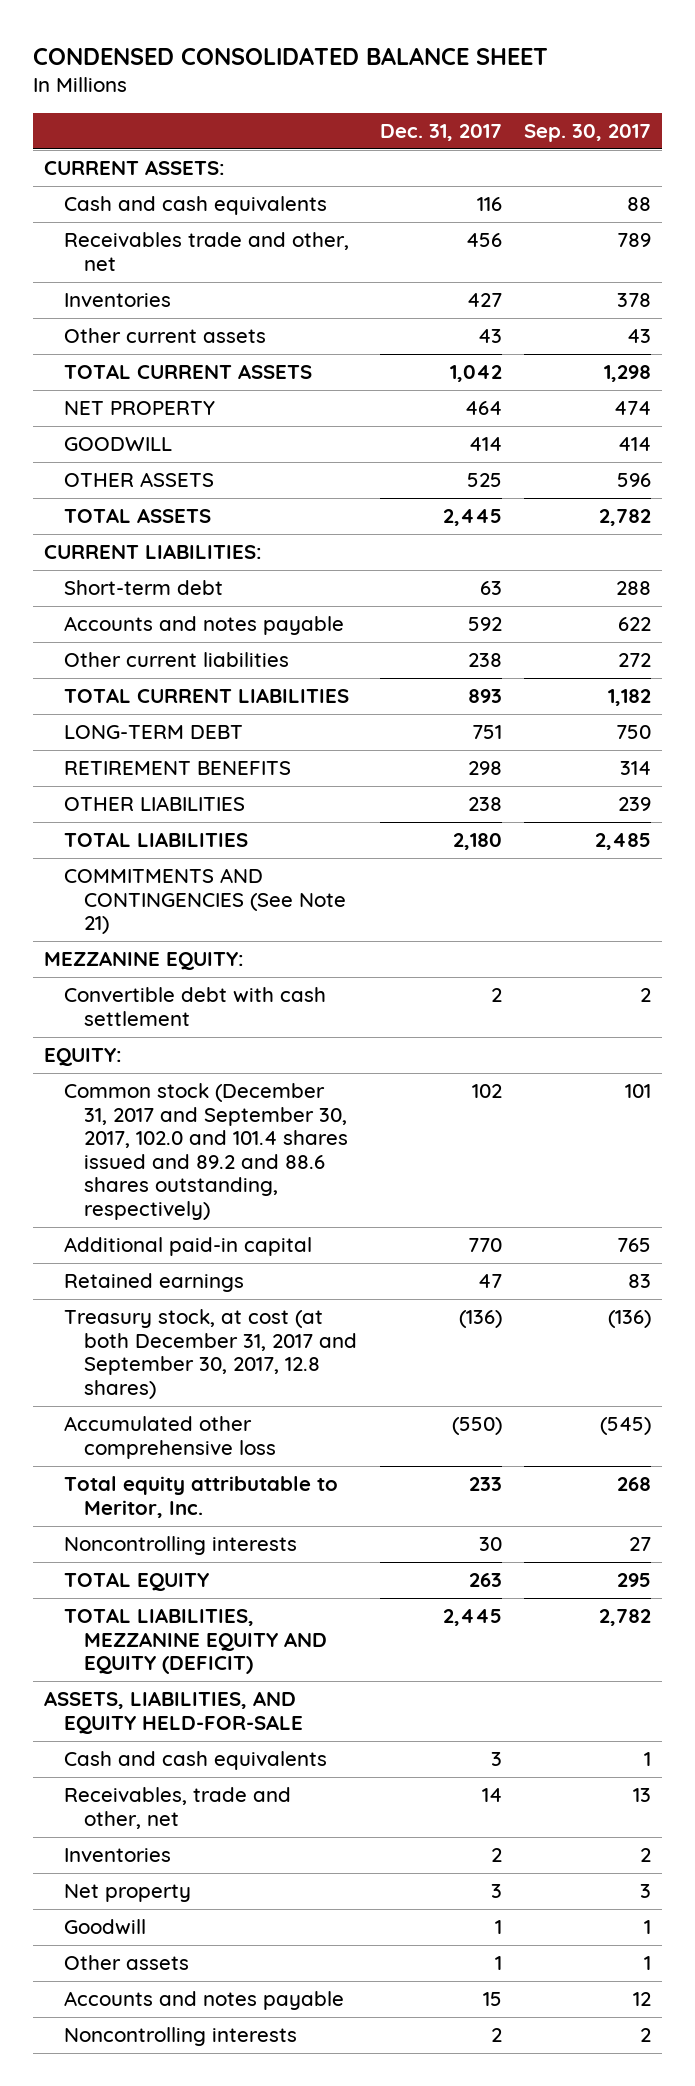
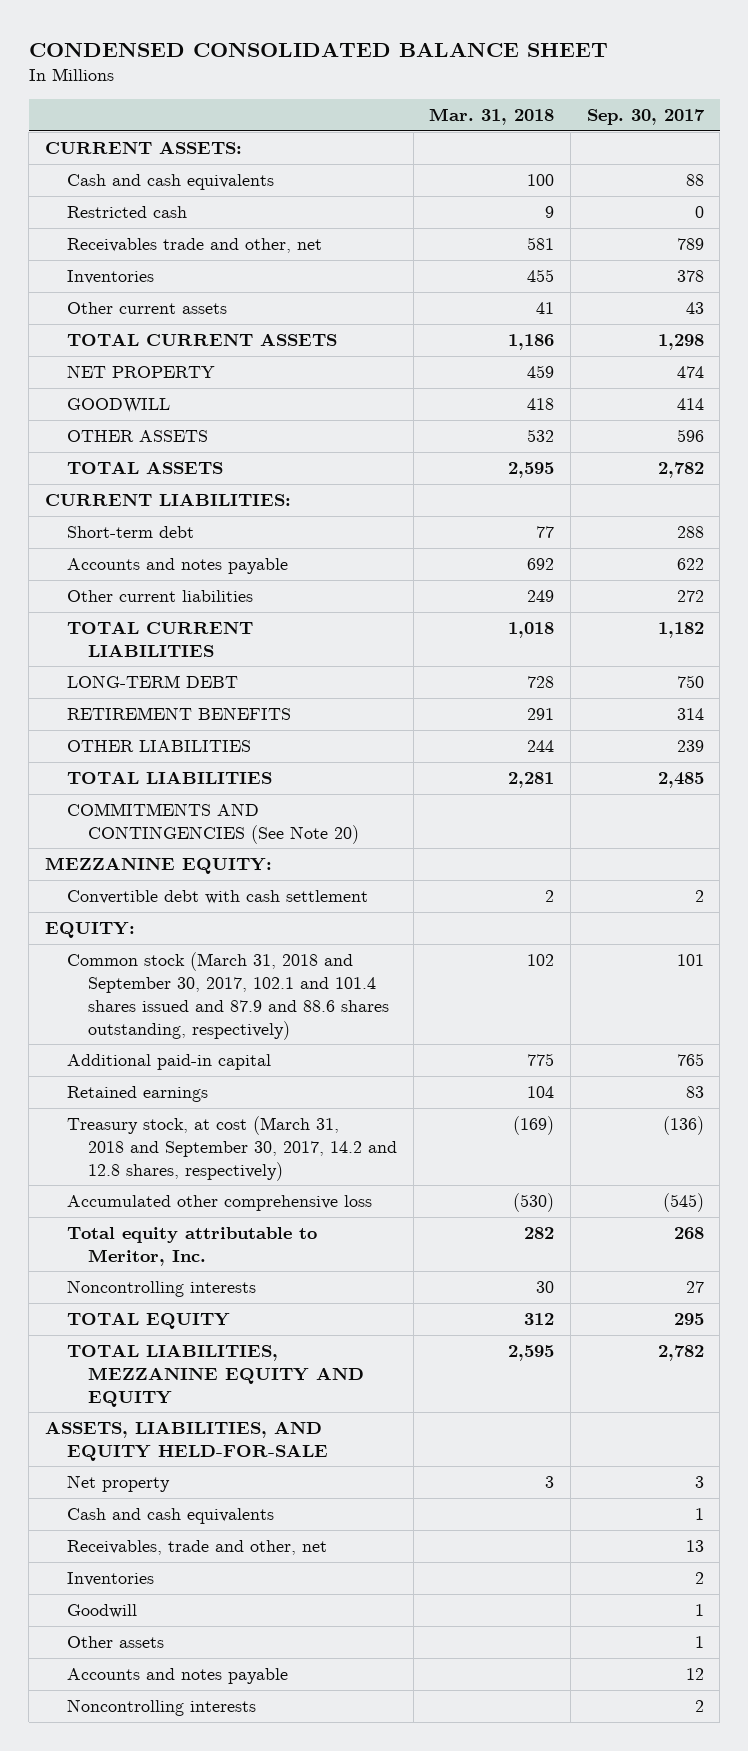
[379,123,502,141] Dec. 31, 2017 -> none
none -> [429,108,555,126] Mar. 31, 2018
none -> [66,206,187,219] Restricted cash
[64,868,347,935] COMMITMENTS AND CONTINGENCIES (See Note 21) -> [66,803,360,844] COMMITMENTS AND CONTINGENCIES (See Note 20)
[64,1083,349,1221] Common stock (December 31, 2017 and September 30, 2017, 102.0 and 101.4 shares issued and 89.2 and 88.6 shares outstanding, respectively) -> [66,952,390,1040] Common stock (March 31, 2018 and September 30, 2017, 102.1 and 101.4 shares issued and 87.9 and 88.6 shares outstanding, respectively)
[64,1309,358,1399] Treasury stock, at cost (at both December 31, 2017 and September 30, 2017, 12.8 shares) -> [66,1116,398,1181] Treasury stock, at cost (March 31, 2018 and September 30, 2017, 14.2 and 12.8 shares, respectively)
[64,1608,328,1675] TOTAL LIABILITIES, MEZZANINE EQUITY AND EQUITY (DEFICIT) -> [66,1344,365,1407] TOTAL LIABILITIES, MEZZANINE EQUITY AND EQUITY
[64,1884,192,1903] Net property -> [66,1475,170,1493] Net property

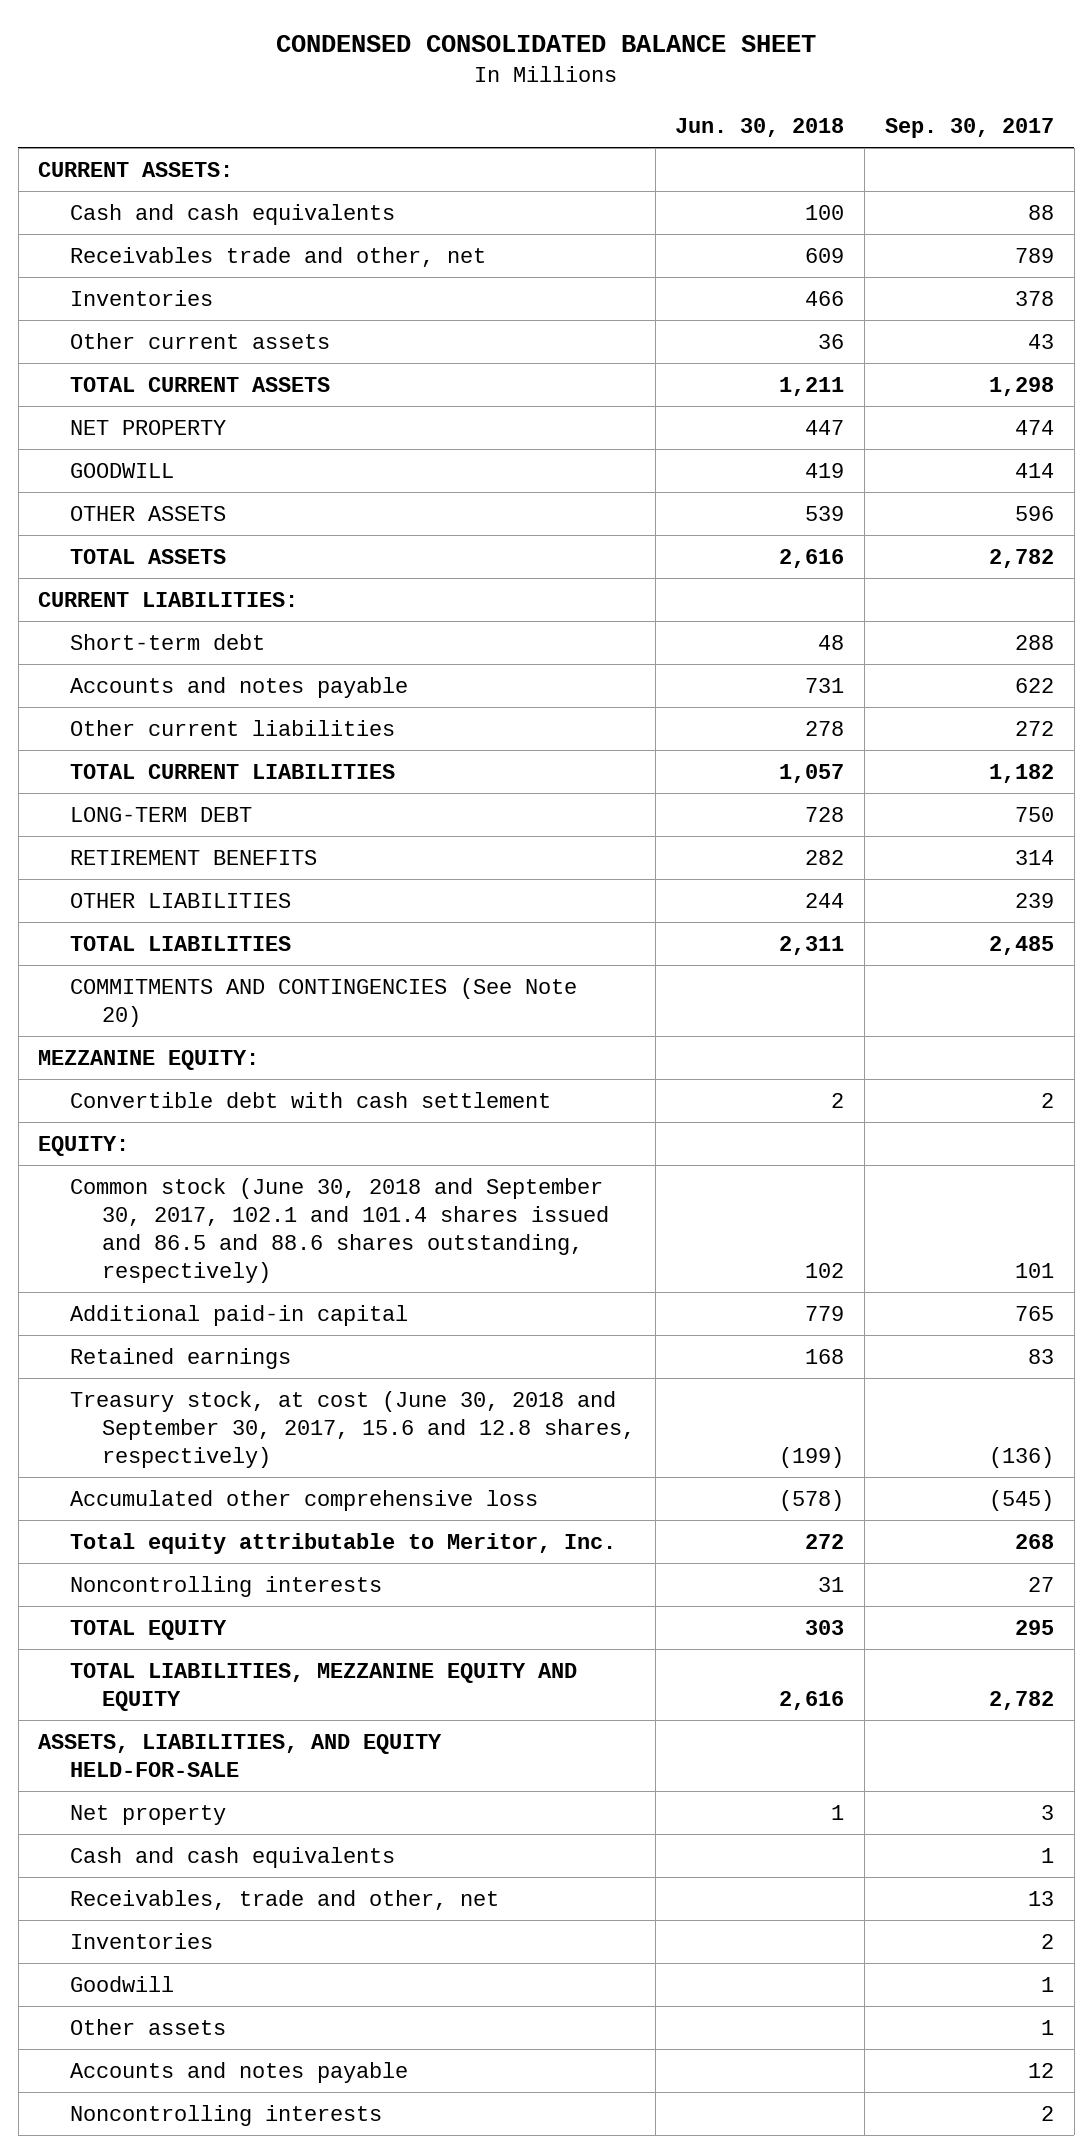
[429,108,555,126] Mar. 31, 2018 -> none
none -> [675,118,845,138] Jun. 30, 2018
[66,206,187,219] Restricted cash -> none
[66,952,390,1040] Common stock (March 31, 2018 and September 30, 2017, 102.1 and 101.4 shares issued and 87.9 and 88.6 shares outstanding, respectively) -> [70,1177,609,1284] Common stock (June 30, 2018 and September 30, 2017, 102.1 and 101.4 shares issued and 86.5 and 88.6 shares outstanding, respectively)
[66,1116,398,1181] Treasury stock, at cost (March 31, 2018 and September 30, 2017, 14.2 and 12.8 shares, respectively) -> [70,1390,635,1469] Treasury stock, at cost (June 30, 2018 and September 30, 2017, 15.6 and 12.8 shares, respectively)

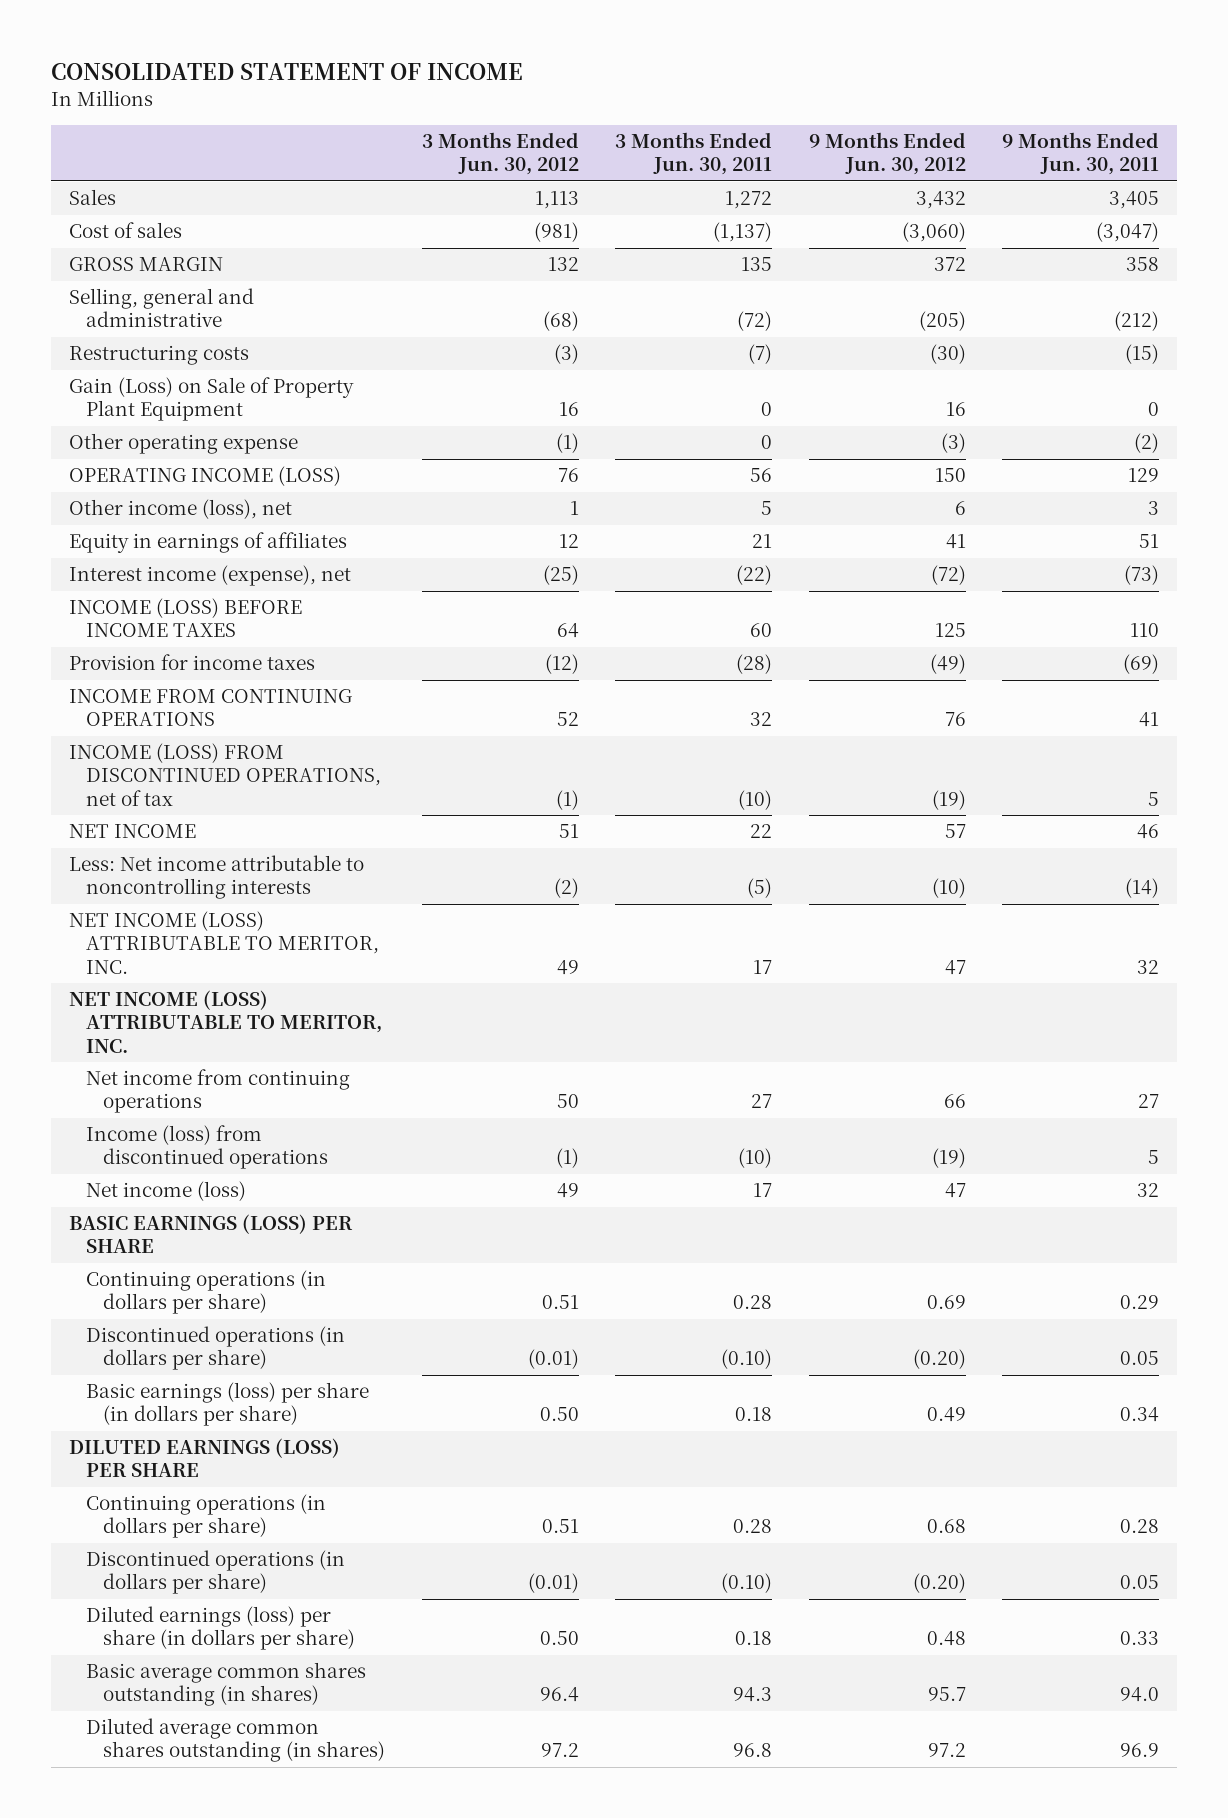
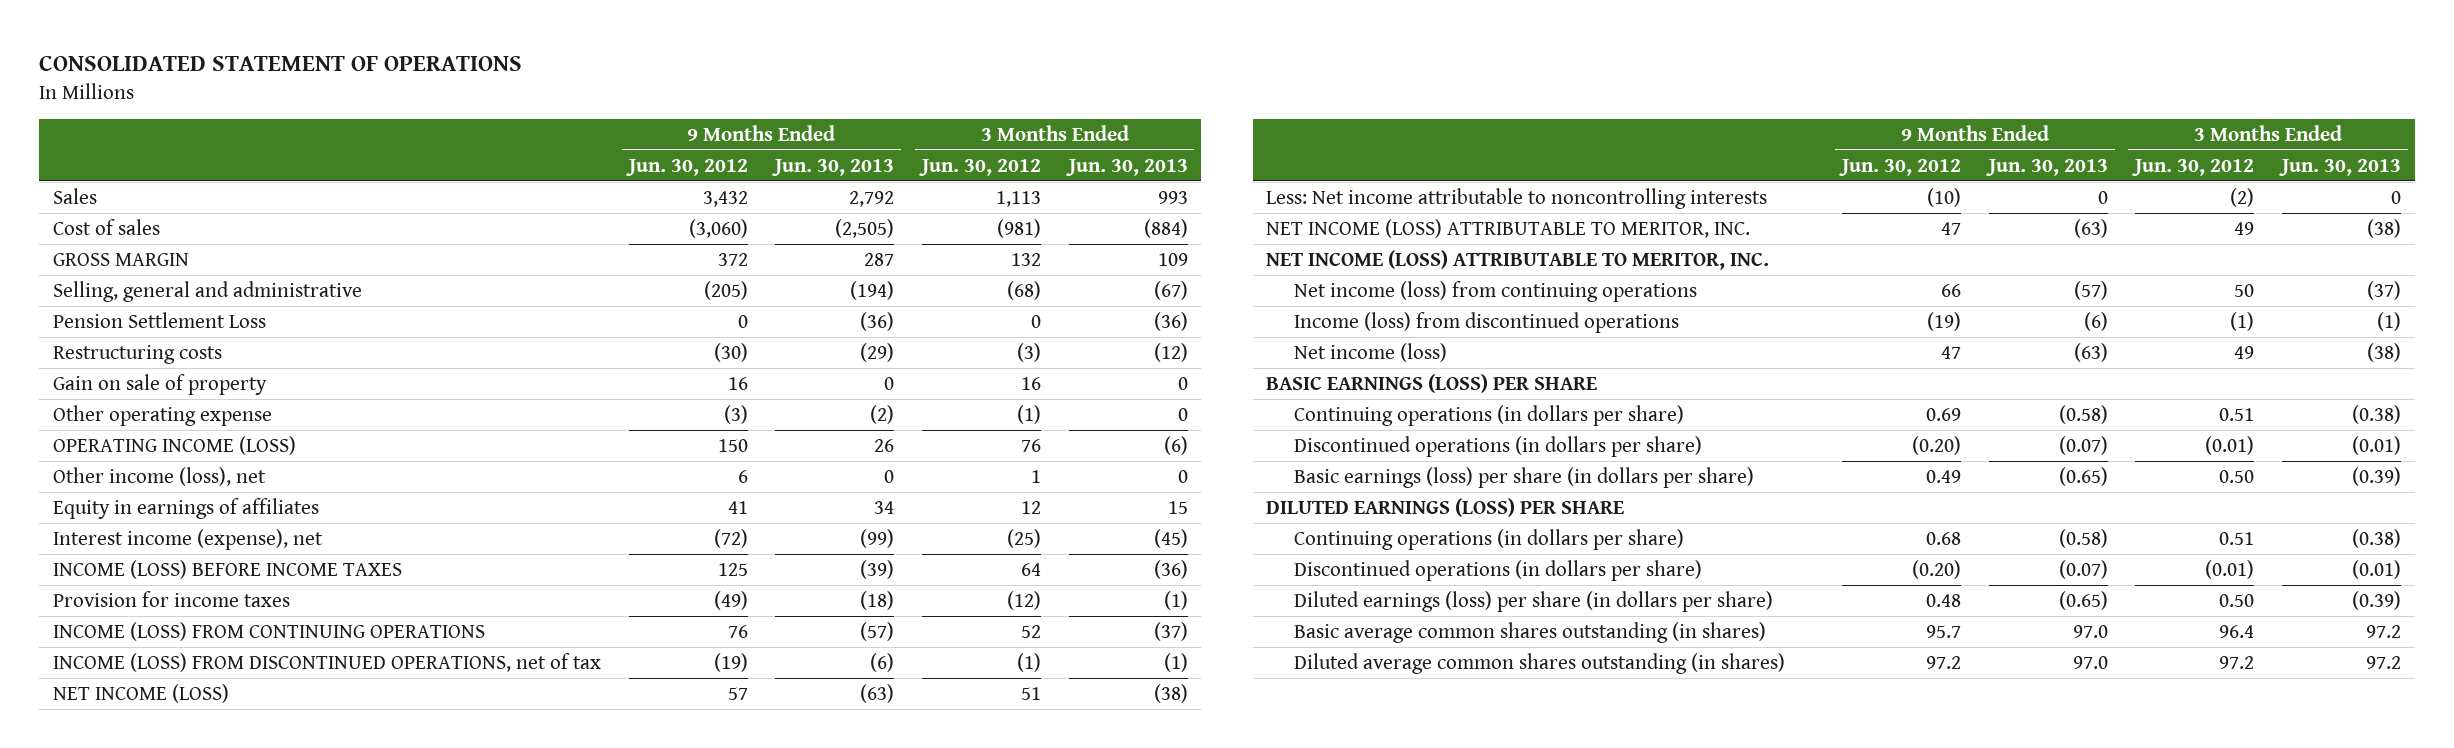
[51,63,524,81] CONSOLIDATED STATEMENT OF INCOME -> [39,55,523,71] CONSOLIDATED STATEMENT OF OPERATIONS
[615,132,773,176] 3 Months Ended Jun. 30, 2011 -> none
[1002,132,1160,176] 9 Months Ended Jun. 30, 2011 -> none
none -> [772,158,895,176] Jun. 30, 2013
none -> [1065,158,1188,176] Jun. 30, 2013
none -> [52,311,266,328] Pension Settlement Loss
[69,377,355,422] Gain (Loss) on Sale of Property Plant Equipment -> [52,373,267,395] Gain on sale of property
[69,689,353,727] INCOME FROM CONTINUING OPERATIONS -> [52,621,485,641] INCOME (LOSS) FROM CONTINUING OPERATIONS
[69,824,197,839] NET INCOME -> [52,683,229,703] NET INCOME (LOSS)
[86,1069,351,1114] Net income from continuing operations -> [1294,280,1698,302] Net income (loss) from continuing operations

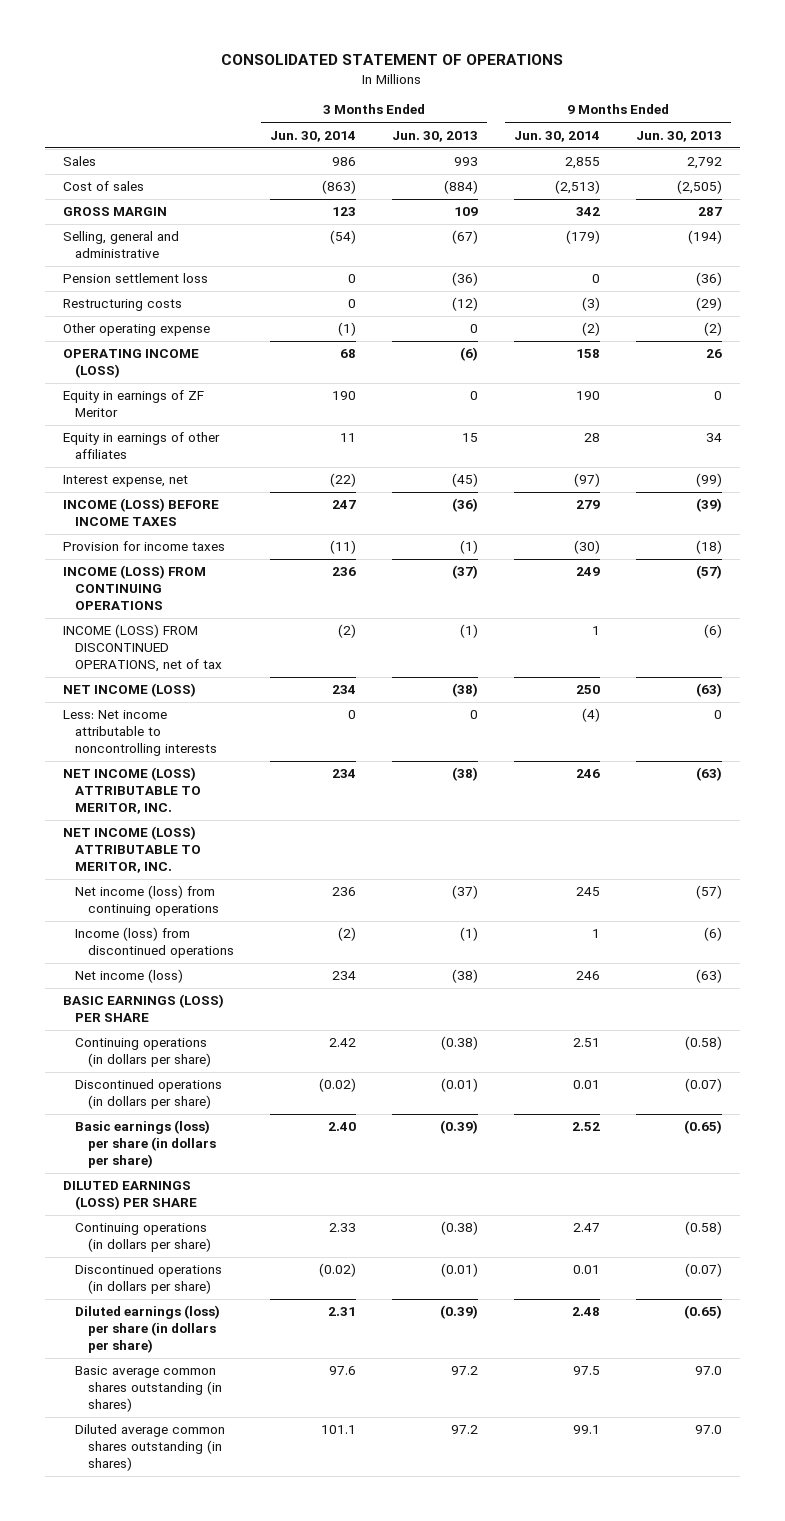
[625,158,748,176] Jun. 30, 2012 -> none
[918,158,1041,176] Jun. 30, 2012 -> none
none -> [270,130,357,142] Jun. 30, 2014
none -> [514,130,601,142] Jun. 30, 2014
[52,311,266,328] Pension Settlement Loss -> [62,273,208,284] Pension settlement loss
[52,373,267,395] Gain on sale of property -> none
[52,466,266,486] Other income (loss), net -> none
none -> [62,390,204,418] Equity in earnings of ZF Meritor
[52,497,319,519] Equity in earnings of affiliates -> [62,432,220,460] Equity in earnings of other affiliates
[52,528,323,550] Interest income (expense), net -> [62,475,188,488] Interest expense, net

